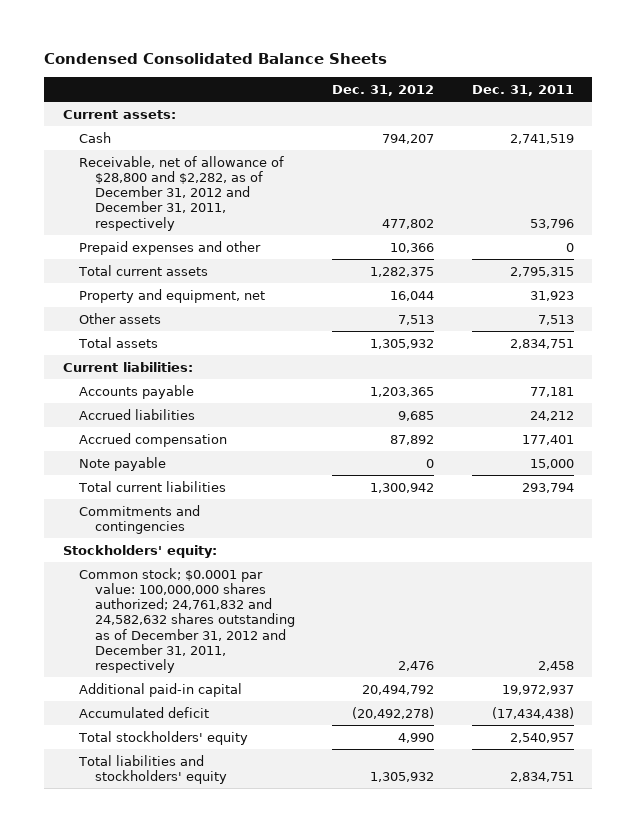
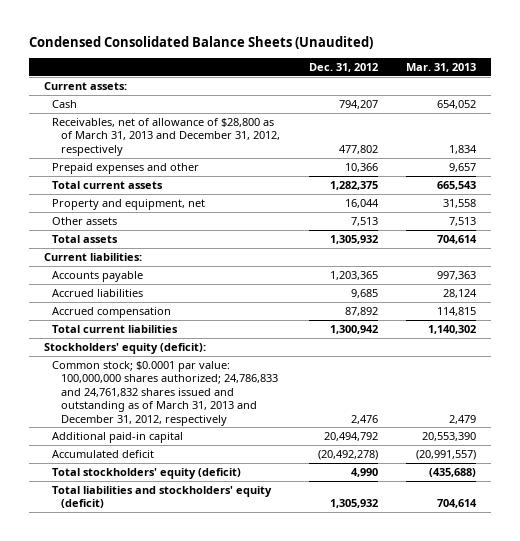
[44,53,388,65] Condensed Consolidated Balance Sheets -> [29,35,374,49] Condensed Consolidated Balance Sheets (Unaudited)
[471,85,574,97] Dec. 31, 2011 -> none
none -> [406,62,477,72] Mar. 31, 2013
[78,155,284,231] Receivable, net of allowance of $28,800 and $2,282, as of December 31, 2012 and December 31, 2011, respectively -> [52,117,281,156] Receivables, net of allowance of $28,800 as of March 31, 2013 and December 31, 2012, respectively
[78,456,166,471] Note payable -> none
[78,504,200,534] Commitments and contingencies -> none
[62,544,217,558] Stockholders' equity: -> [43,342,206,354] Stockholders' equity (deficit):
[78,567,295,673] Common stock; $0.0001 par value: 100,000,000 shares authorized; 24,761,832 and 24,582,632 shares outstanding as of December 31, 2012 and December 31, 2011, respectively -> [52,360,279,426] Common stock; $0.0001 par value: 100,000,000 shares authorized; 24,786,833 and 24,761,832 shares issued and outstanding as of March 31, 2013 and December 31, 2012, respectively
[77,730,248,745] Total stockholders' equity -> [52,467,242,479] Total stockholders' equity (deficit)
[77,754,227,784] Total liabilities and stockholders' equity -> [52,485,273,509] Total liabilities and stockholders' equity (deficit)

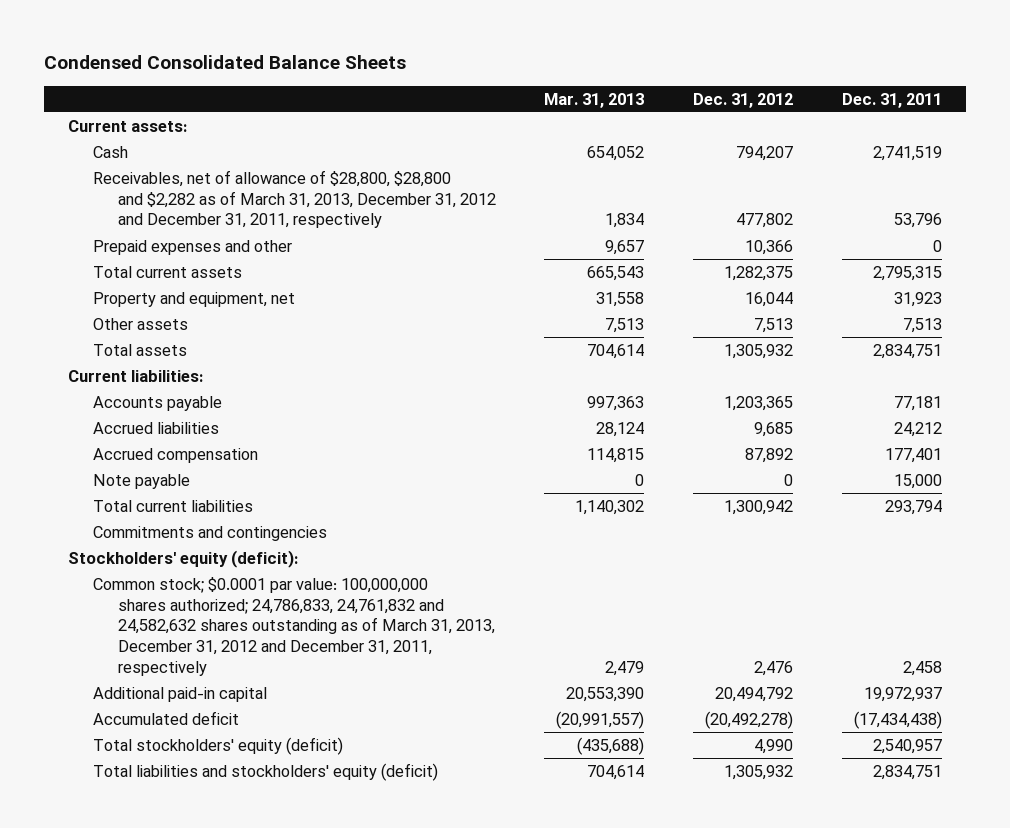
[29,35,374,49] Condensed Consolidated Balance Sheets (Unaudited) -> [43,55,406,70] Condensed Consolidated Balance Sheets
none -> [841,92,942,108] Dec. 31, 2011
[52,117,281,156] Receivables, net of allowance of $28,800 as of March 31, 2013 and December 31, 2012, respectively -> [92,169,496,229] Receivables, net of allowance of $28,800, $28,800 and $2,282 as of March 31, 2013, December 31, 2012 and December 31, 2011, respectively
none -> [92,473,190,489] Note payable
none -> [92,525,327,541] Commitments and contingencies
[52,360,279,426] Common stock; $0.0001 par value: 100,000,000 shares authorized; 24,786,833 and 24,761,832 shares issued and outstanding as of March 31, 2013 and December 31, 2012, respectively -> [92,576,495,676] Common stock; $0.0001 par value: 100,000,000 shares authorized; 24,786,833, 24,761,832 and 24,582,632 shares outstanding as of March 31, 2013, December 31, 2012 and December 31, 2011, respectively

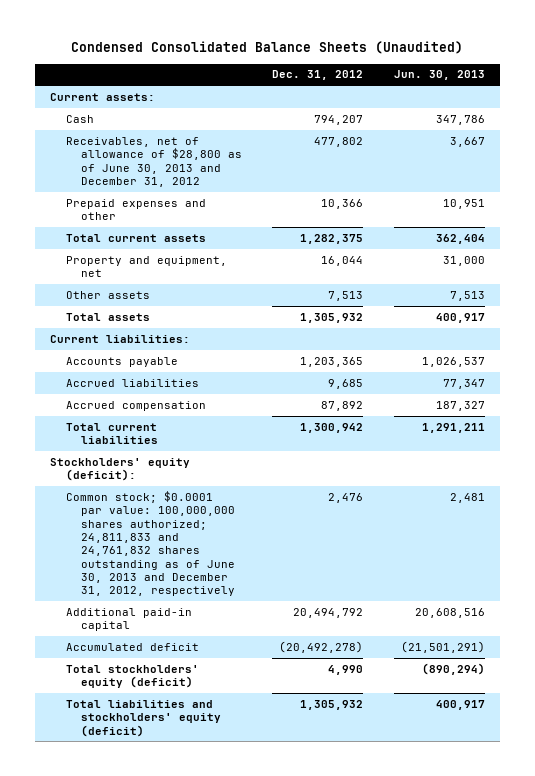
[43,55,406,70] Condensed Consolidated Balance Sheets -> [71,41,464,55] Condensed Consolidated Balance Sheets (Unaudited)
[544,92,645,108] Mar. 31, 2013 -> none
[841,92,942,108] Dec. 31, 2011 -> none
none -> [393,70,485,81] Jun. 30, 2013
[92,169,496,229] Receivables, net of allowance of $28,800, $28,800 and $2,282 as of March 31, 2013, December 31, 2012 and December 31, 2011, respectively -> [65,136,242,187] Receivables, net of allowance of $28,800 as of June 30, 2013 and December 31, 2012
[92,473,190,489] Note payable -> none
[92,525,327,541] Commitments and contingencies -> none
[92,576,495,676] Common stock; $0.0001 par value: 100,000,000 shares authorized; 24,786,833, 24,761,832 and 24,582,632 shares outstanding as of March 31, 2013, December 31, 2012 and December 31, 2011, respectively -> [65,490,235,597] Common stock; $0.0001 par value: 100,000,000 shares authorized; 24,811,833 and 24,761,832 shares outstanding as of June 30, 2013 and December 31, 2012, respectively

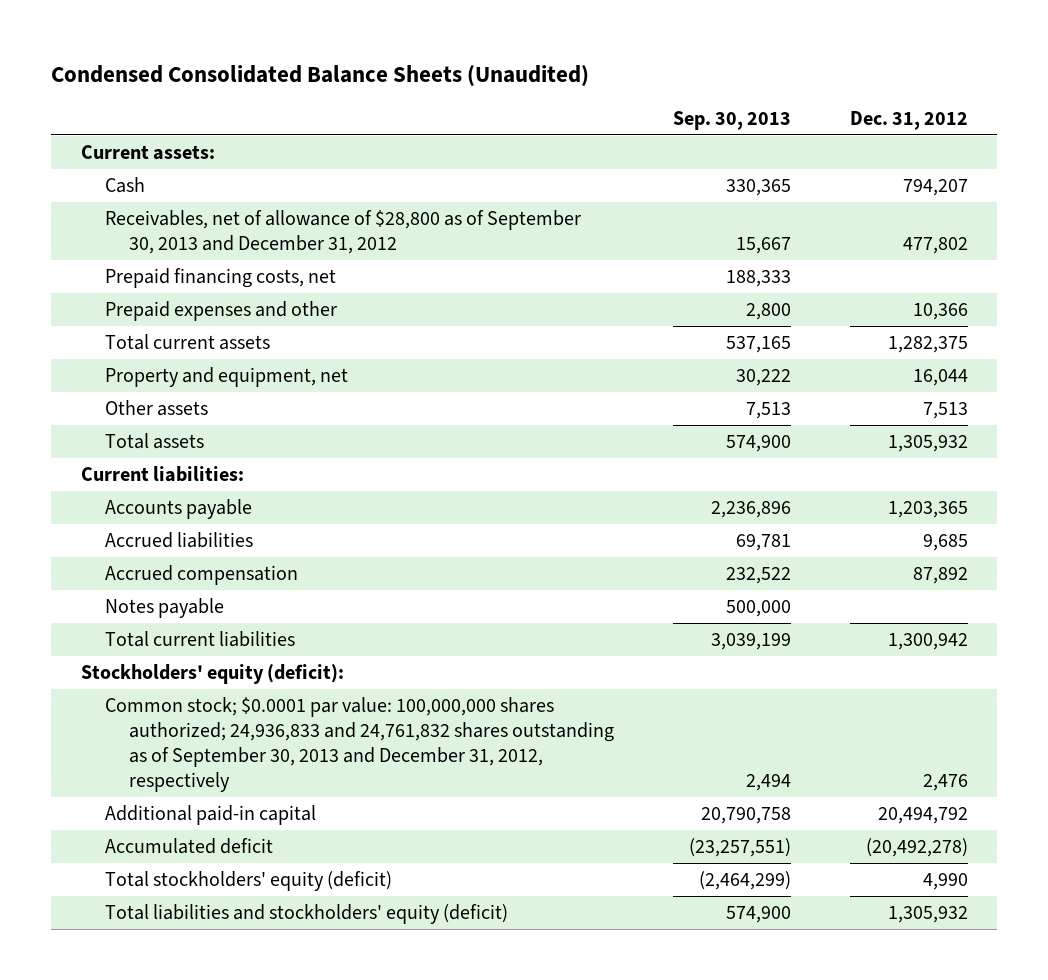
[393,70,485,81] Jun. 30, 2013 -> none
none -> [672,110,791,130] Sep. 30, 2013
[65,136,242,187] Receivables, net of allowance of $28,800 as of June 30, 2013 and December 31, 2012 -> [104,210,581,255] Receivables, net of allowance of $28,800 as of September 30, 2013 and December 31, 2012
none -> [104,268,336,289] Prepaid financing costs, net
none -> [104,598,224,619] Notes payable
[65,490,235,597] Common stock; $0.0001 par value: 100,000,000 shares authorized; 24,811,833 and 24,761,832 shares outstanding as of June 30, 2013 and December 31, 2012, respectively -> [104,697,614,793] Common stock; $0.0001 par value: 100,000,000 shares authorized; 24,936,833 and 24,761,832 shares outstanding as of September 30, 2013 and December 31, 2012, respectively

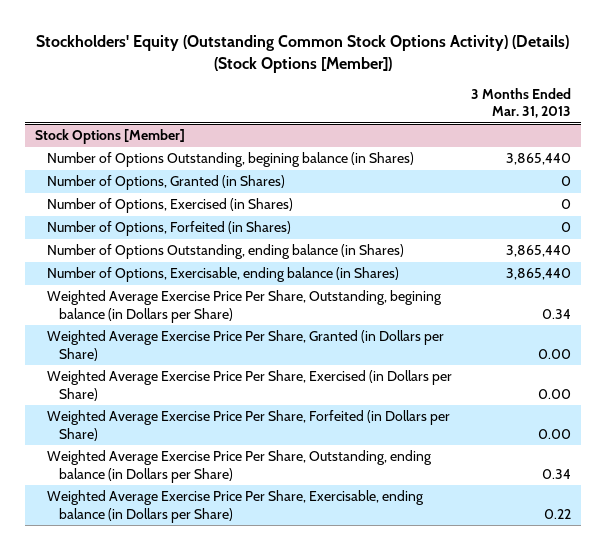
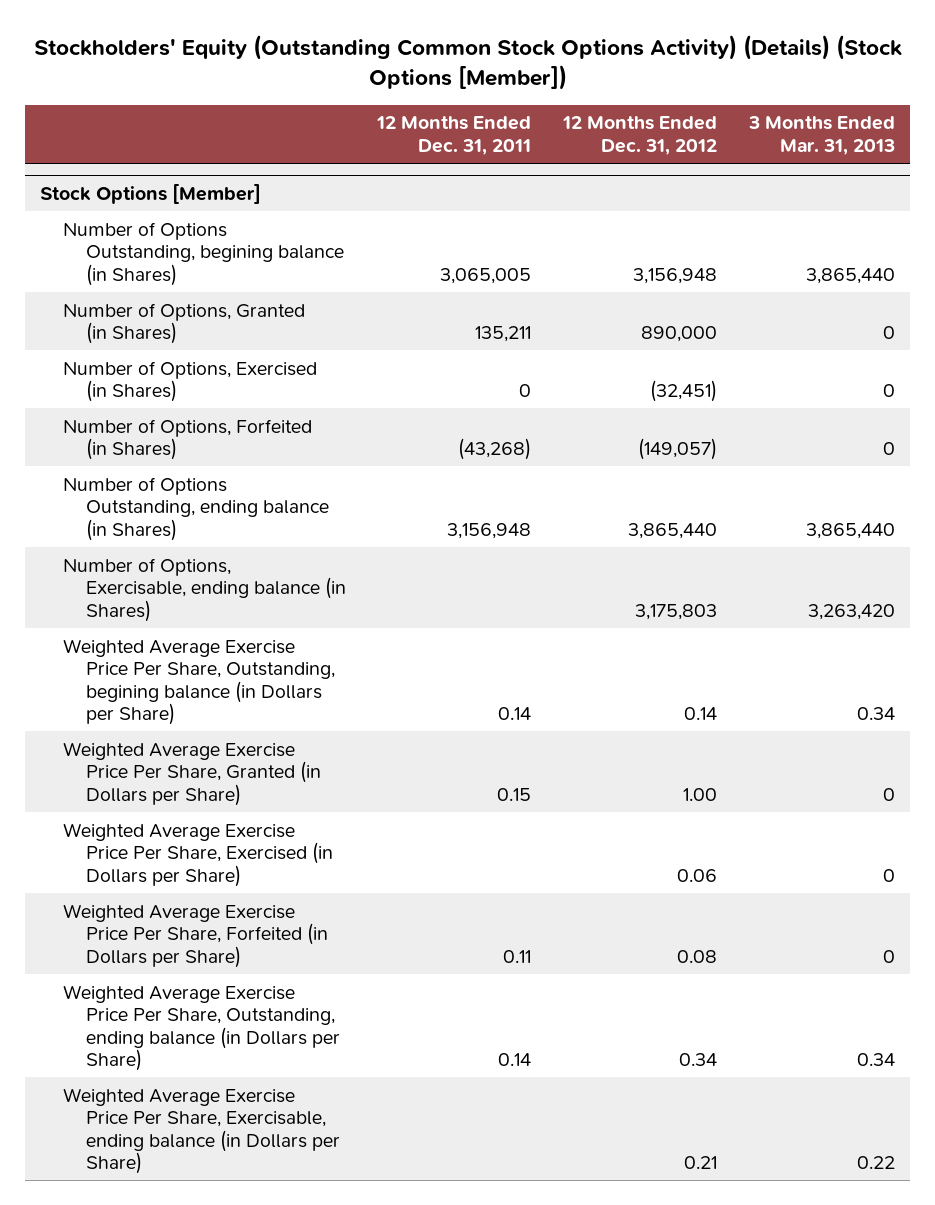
none -> [376,116,532,155] 12 Months Ended Dec. 31, 2011
none -> [561,116,717,155] 12 Months Ended Dec. 31, 2012
[506,268,572,281] 3,865,440 -> [807,603,895,620] 3,263,420
[538,348,572,359] 0.00 -> [882,787,895,801] 0
[538,388,572,399] 0.00 -> [882,868,895,882] 0
[538,428,572,439] 0.00 -> [882,949,895,963] 0

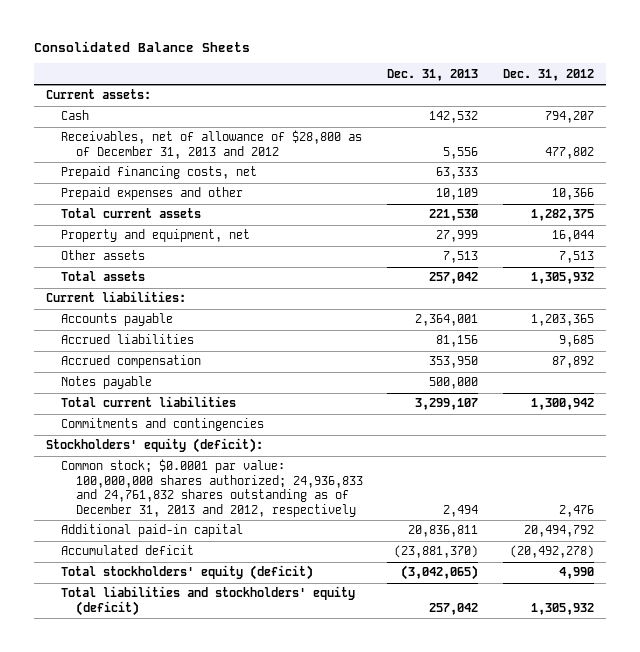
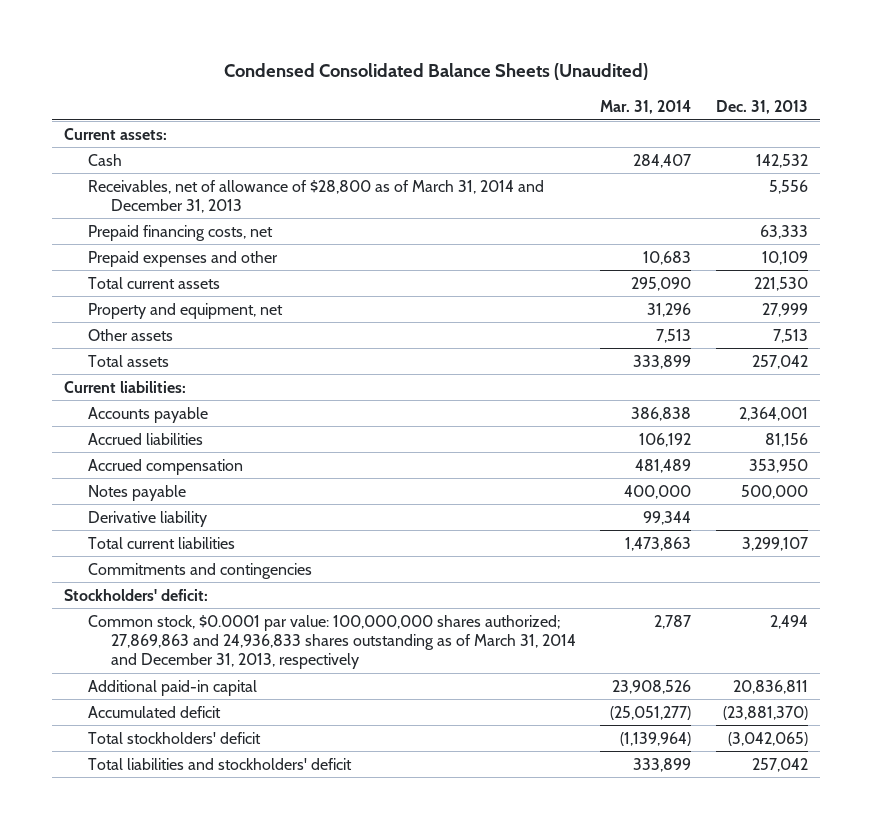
[34,40,251,52] Consolidated Balance Sheets -> [224,63,649,81] Condensed Consolidated Balance Sheets (Unaudited)
[502,68,594,81] Dec. 31, 2012 -> none
none -> [600,100,692,115] Mar. 31, 2014
[61,130,363,159] Receivables, net of allowance of $28,800 as of December 31, 2013 and 2012 -> [87,179,544,213] Receivables, net of allowance of $28,800 as of March 31, 2014 and December 31, 2013
none -> [87,510,207,527] Derivative liability
[46,438,264,454] Stockholders' equity (deficit): -> [64,588,209,601] Stockholders' deficit:
[61,459,363,517] Common stock; $0.0001 par value: 100,000,000 shares authorized; 24,936,833 and 24,761,832 shares outstanding as of December 31, 2013 and 2012, respectively -> [87,614,577,670] Common stock, $0.0001 par value: 100,000,000 shares authorized; 27,869,863 and 24,936,833 shares outstanding as of March 31, 2014 and December 31, 2013, respectively
[61,565,314,581] Total stockholders' equity (deficit) -> [87,731,261,744] Total stockholders' deficit
[61,586,356,616] Total liabilities and stockholders' equity (deficit) -> [87,757,352,770] Total liabilities and stockholders' deficit

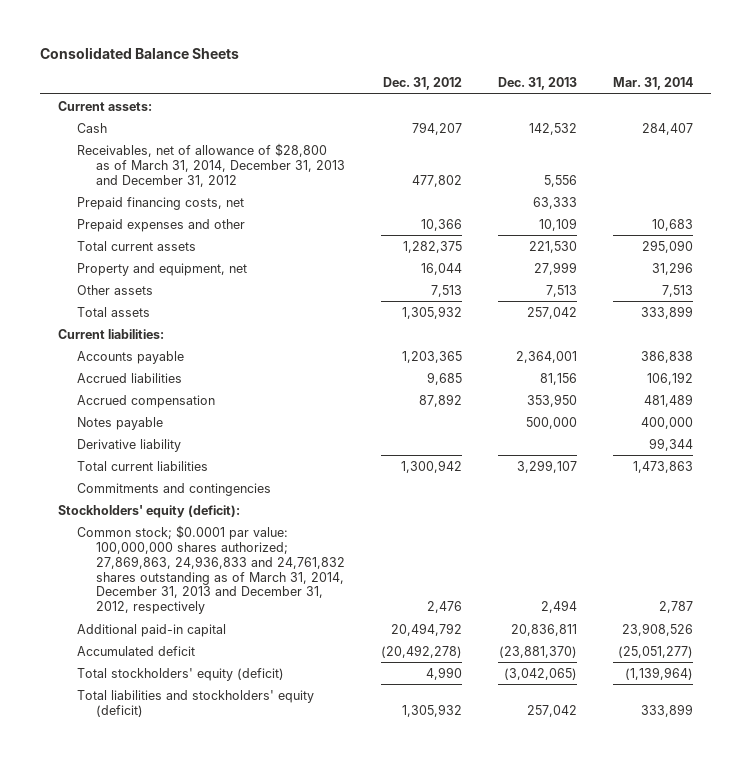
[224,63,649,81] Condensed Consolidated Balance Sheets (Unaudited) -> [39,47,239,60] Consolidated Balance Sheets
none -> [382,76,462,90] Dec. 31, 2012
[87,179,544,213] Receivables, net of allowance of $28,800 as of March 31, 2014 and December 31, 2013 -> [76,142,345,187] Receivables, net of allowance of $28,800 as of March 31, 2014, December 31, 2013 and December 31, 2012
[64,588,209,601] Stockholders' deficit: -> [57,504,240,518] Stockholders' equity (deficit):
[87,614,577,670] Common stock, $0.0001 par value: 100,000,000 shares authorized; 27,869,863 and 24,936,833 shares outstanding as of March 31, 2014 and December 31, 2013, respectively -> [76,524,345,615] Common stock; $0.0001 par value: 100,000,000 shares authorized; 27,869,863, 24,936,833 and 24,761,832 shares outstanding as of March 31, 2014, December 31, 2013 and December 31, 2012, respectively
[87,731,261,744] Total stockholders' deficit -> [76,667,284,681] Total stockholders' equity (deficit)
[87,757,352,770] Total liabilities and stockholders' deficit -> [76,689,314,717] Total liabilities and stockholders' equity (deficit)

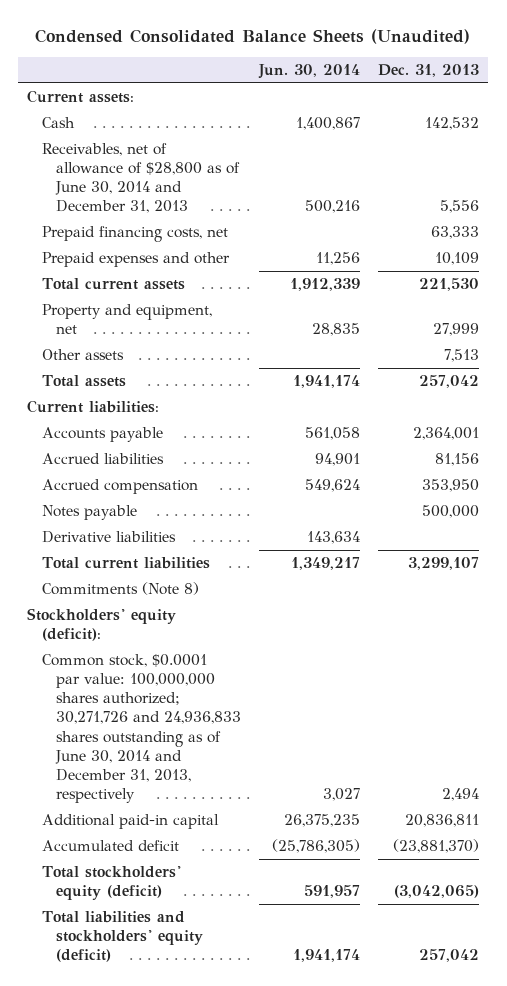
[39,47,239,60] Consolidated Balance Sheets -> [35,28,471,44] Condensed Consolidated Balance Sheets (Unaudited)
[382,76,462,90] Dec. 31, 2012 -> none
[612,76,693,90] Mar. 31, 2014 -> none
none -> [258,64,361,80] Jun. 30, 2014
[76,142,345,187] Receivables, net of allowance of $28,800 as of March 31, 2014, December 31, 2013 and December 31, 2012 -> [41,143,241,214] Receivables, net of allowance of $28,800 as of June 30, 2014 and December 31, 2013
[76,438,181,452] Derivative liability -> [41,531,176,544] Derivative liabilities
[76,482,271,496] Commitments and contingencies -> [41,582,199,596] Commitments (Note 8)
[76,524,345,615] Common stock; $0.0001 par value: 100,000,000 shares authorized; 27,869,863, 24,936,833 and 24,761,832 shares outstanding as of March 31, 2014, December 31, 2013 and December 31, 2012, respectively -> [41,654,242,804] Common stock, $0.0001 par value: 100,000,000 shares authorized; 30,271,726 and 24,936,833 shares outstanding as of June 30, 2014 and December 31, 2013, respectively

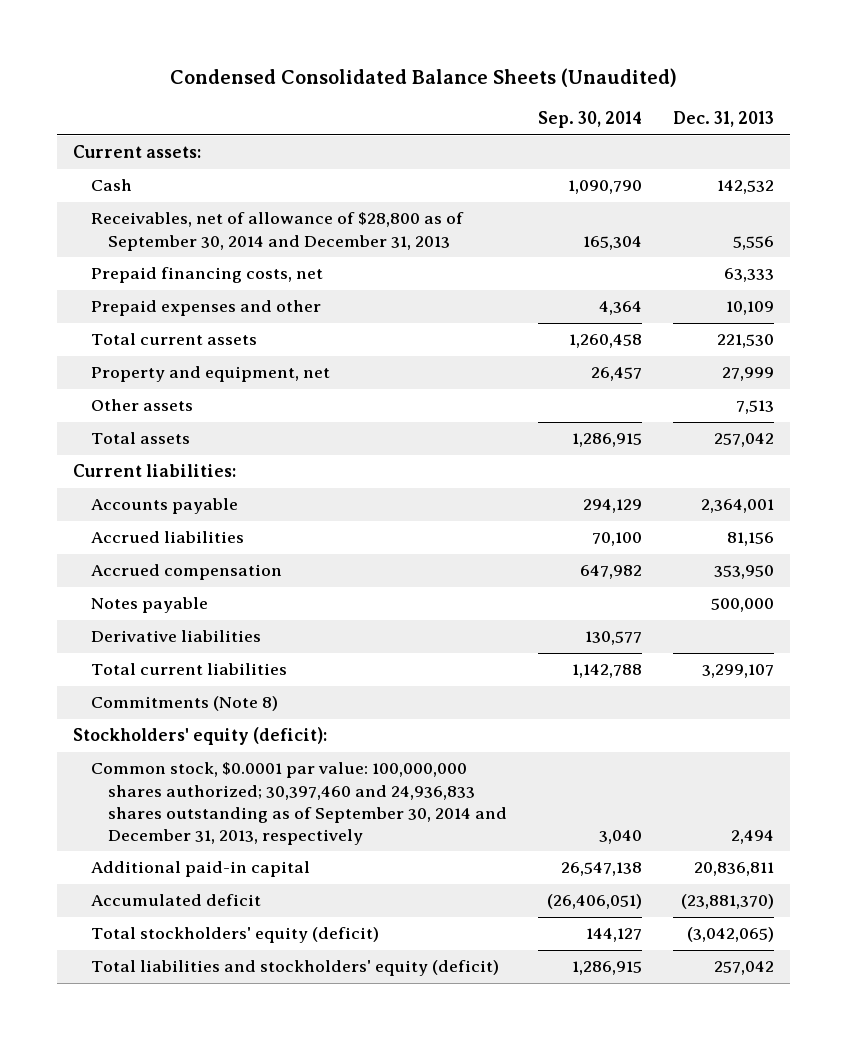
[258,64,361,80] Jun. 30, 2014 -> none
none -> [538,111,643,129] Sep. 30, 2014
[41,143,241,214] Receivables, net of allowance of $28,800 as of June 30, 2014 and December 31, 2013 -> [90,212,464,251] Receivables, net of allowance of $28,800 as of September 30, 2014 and December 31, 2013
[41,654,242,804] Common stock, $0.0001 par value: 100,000,000 shares authorized; 30,271,726 and 24,936,833 shares outstanding as of June 30, 2014 and December 31, 2013, respectively -> [90,762,508,845] Common stock, $0.0001 par value: 100,000,000 shares authorized; 30,397,460 and 24,936,833 shares outstanding as of September 30, 2014 and December 31, 2013, respectively

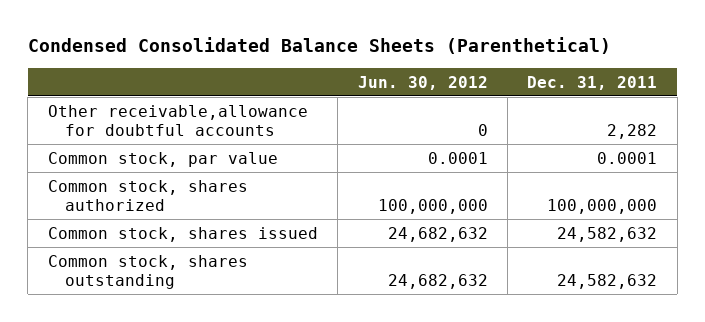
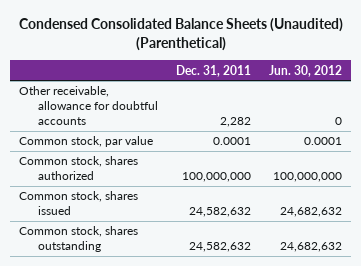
[27,37,611,55] Condensed Consolidated Balance Sheets (Parenthetical) -> [18,18,343,51] Condensed Consolidated Balance Sheets (Unaudited) (Parenthetical)
[47,104,308,136] Other receivable,allowance for doubtful accounts -> [19,86,158,125] Other receivable, allowance for doubtful accounts

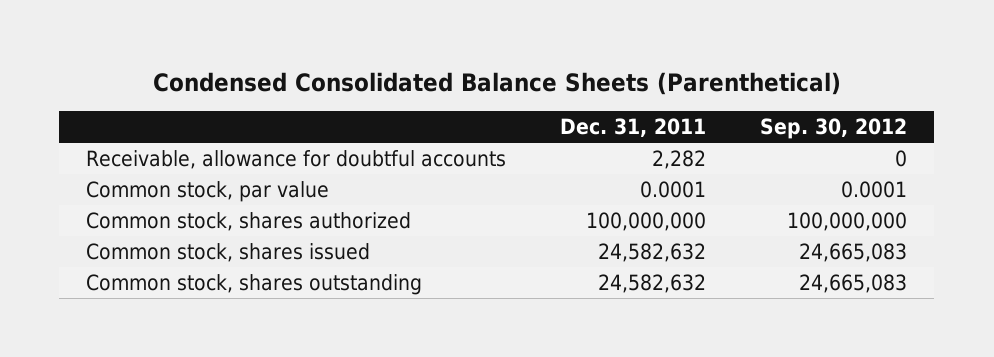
[18,18,343,51] Condensed Consolidated Balance Sheets (Unaudited) (Parenthetical) -> [152,71,841,95] Condensed Consolidated Balance Sheets (Parenthetical)
[269,64,343,77] Jun. 30, 2012 -> none
none -> [760,118,908,140] Sep. 30, 2012
[19,86,158,125] Other receivable, allowance for doubtful accounts -> [86,150,507,170] Receivable, allowance for doubtful accounts

